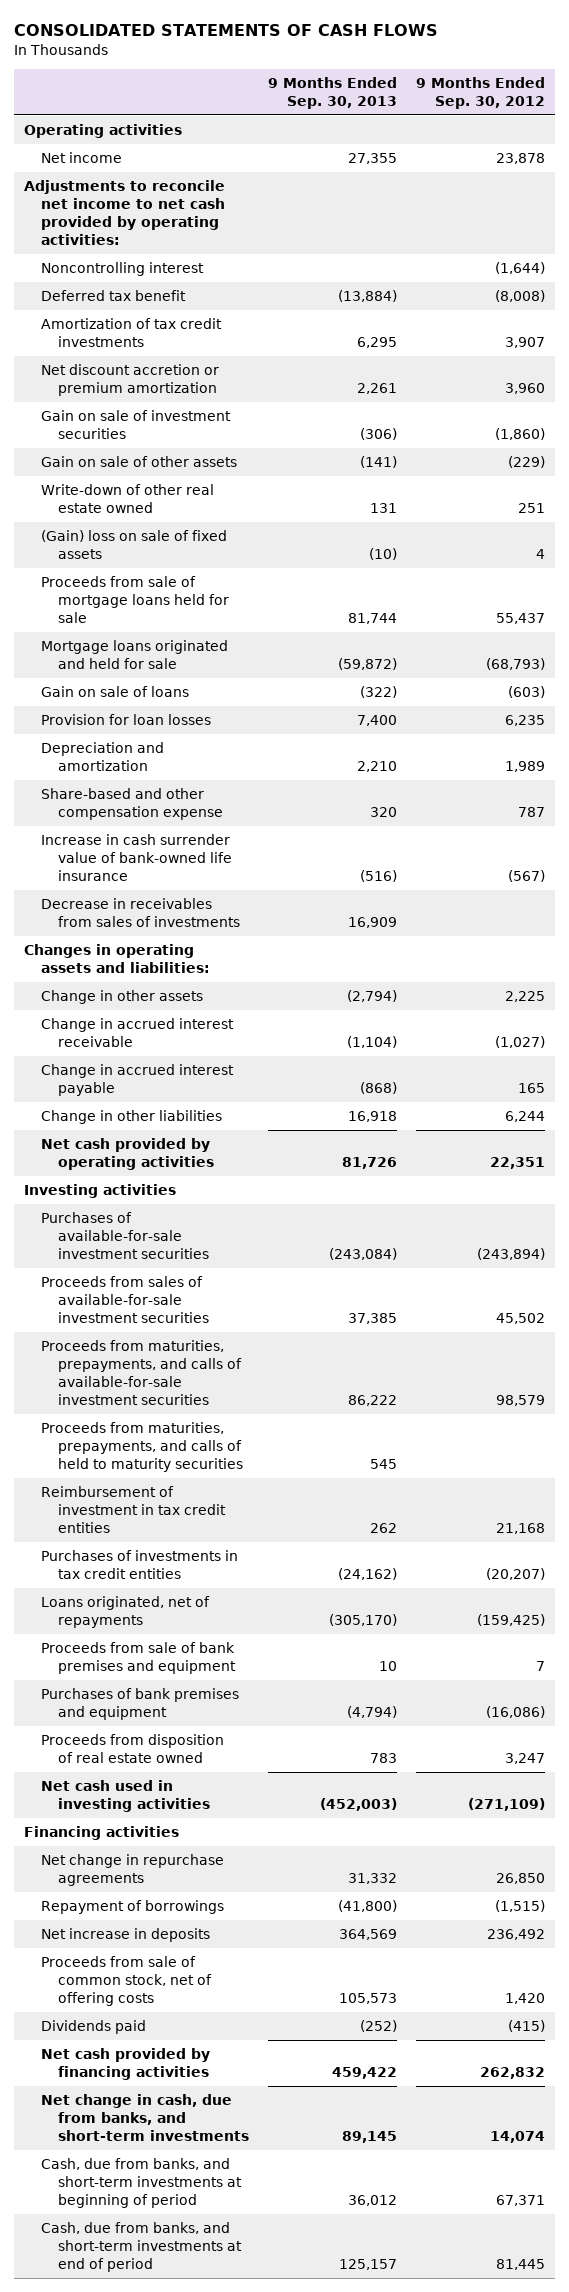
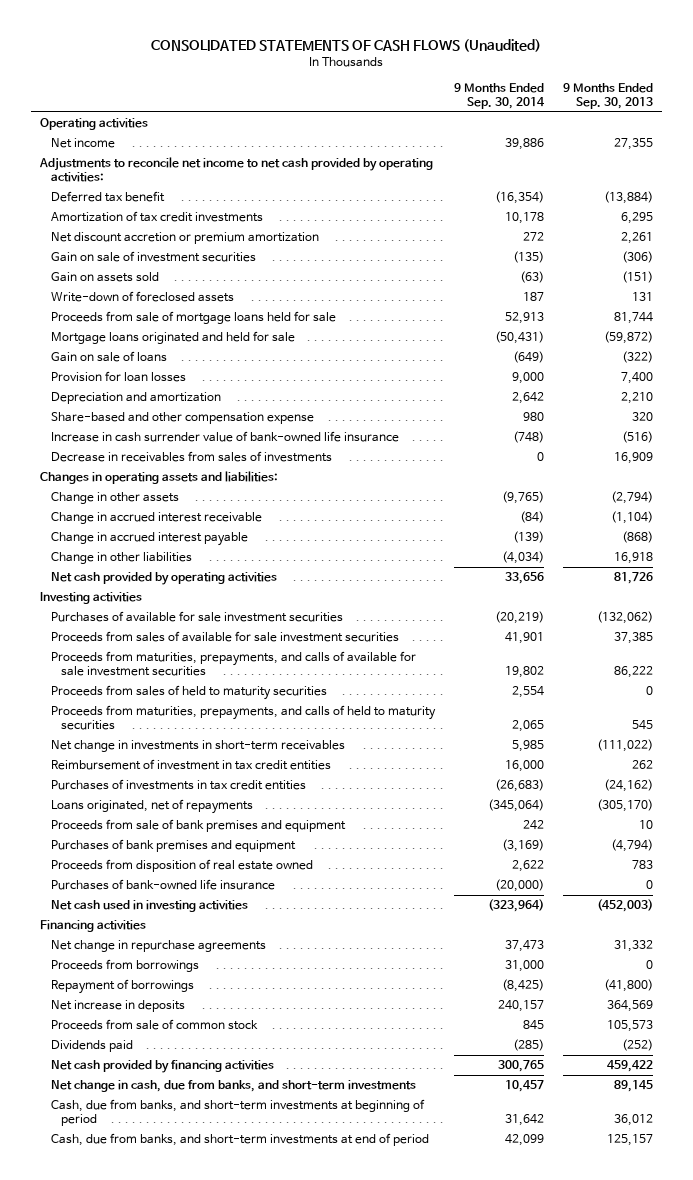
[14,24,439,37] CONSOLIDATED STATEMENTS OF CASH FLOWS -> [151,38,542,52] CONSOLIDATED STATEMENTS OF CASH FLOWS (Unaudited)
[416,76,546,109] 9 Months Ended Sep. 30, 2012 -> none
none -> [453,83,545,110] 9 Months Ended Sep. 30, 2014
[40,262,204,277] Noncontrolling interest -> none
[40,456,237,468] Gain on sale of other assets -> none
[40,530,227,560] (Gain) loss on sale of fixed assets -> none
none -> [50,272,159,283] Gain on assets sold
[40,484,214,514] Write-down of other real estate owned -> [50,291,234,303] Write-down of foreclosed assets
[40,1212,209,1259] Purchases of available-for-sale investment securities -> [50,611,343,623] Purchases of available for sale investment securities
[328,1247,397,1260] (243,084) -> [596,611,653,625] (132,062)
[40,1276,209,1323] Proceeds from sales of available-for-sale investment securities -> [50,631,399,643] Proceeds from sales of available for sale investment securities
[40,1340,242,1405] Proceeds from maturities, prepayments, and calls of available-for-sale investment securities -> [50,651,416,677] Proceeds from maturities, prepayments, and calls of available for sale investment securities
none -> [50,685,327,701] Proceeds from sales of held to maturity securities
none -> [50,740,345,753] Net change in investments in short-term receivables
none -> [50,879,275,891] Purchases of bank-owned life insurance
none -> [50,959,199,973] Proceeds from borrowings
[40,1956,212,2006] Proceeds from sale of common stock, net of offering costs -> [50,1019,258,1031] Proceeds from sale of common stock

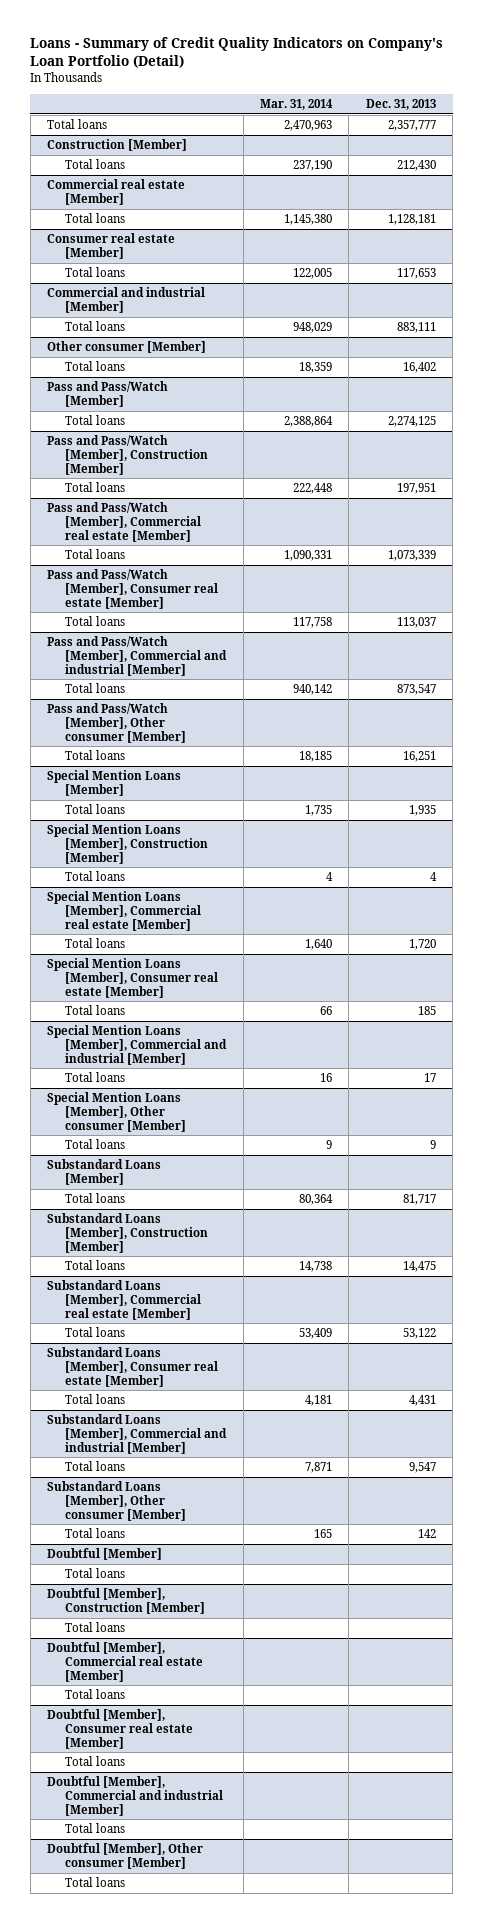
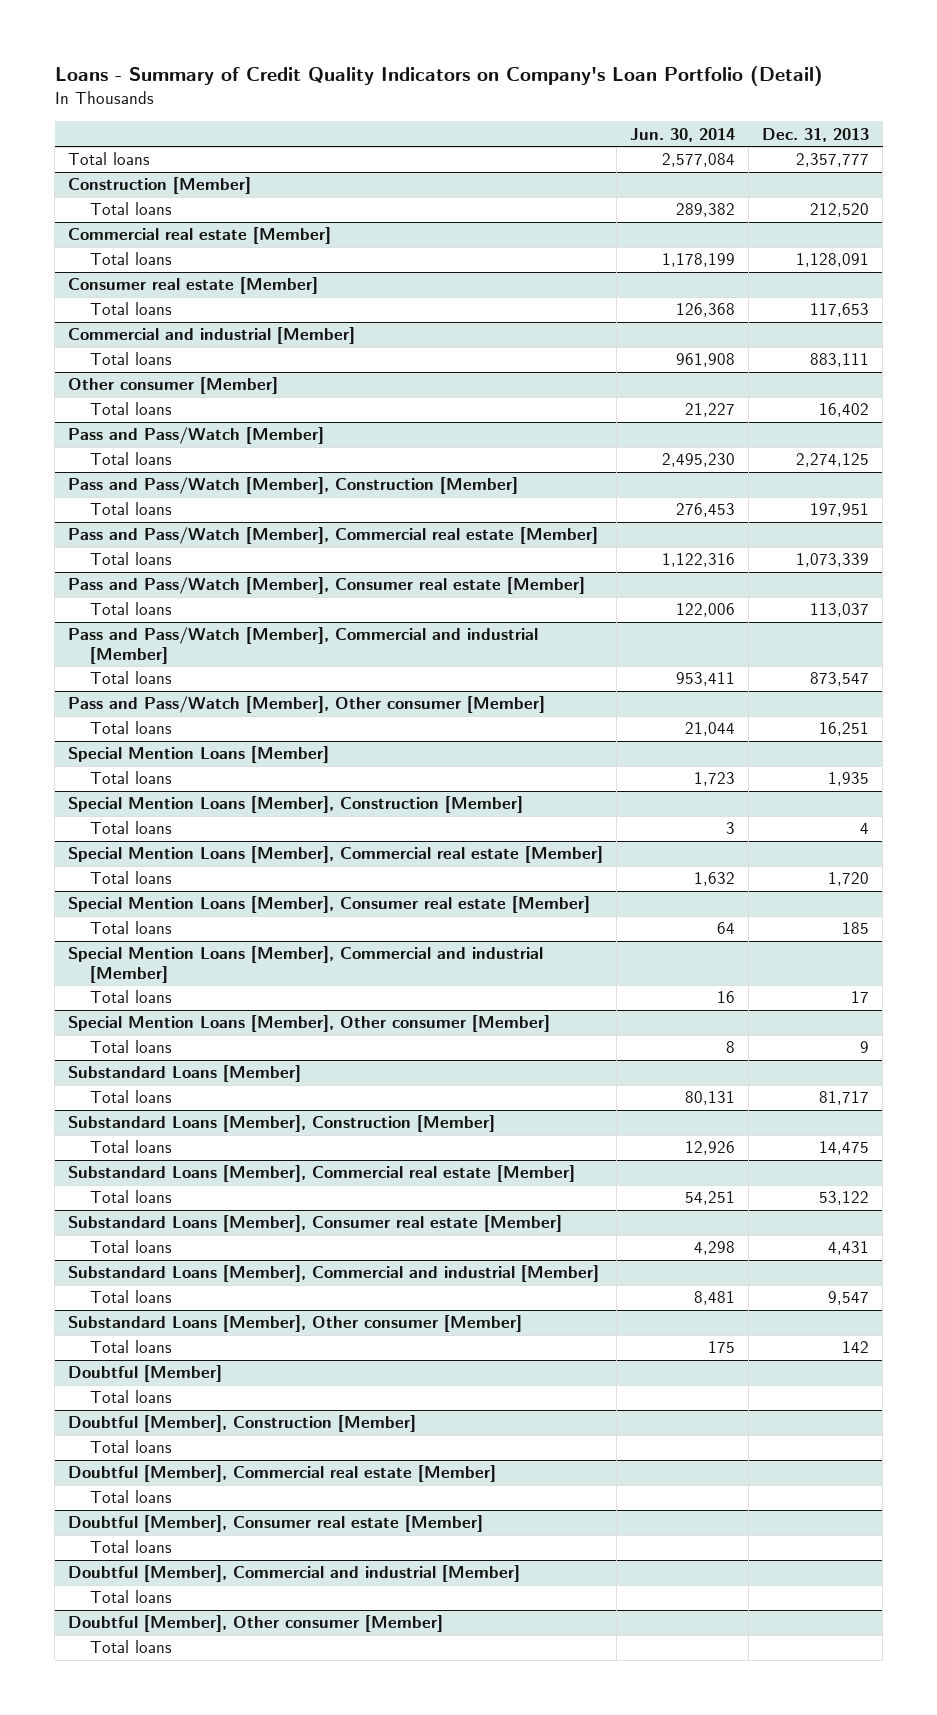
[259,98,333,110] Mar. 31, 2014 -> none
none -> [630,127,736,142] Jun. 30, 2014
[396,160,436,172] 212,430 -> [810,203,870,218] 212,520
[387,214,436,226] 1,128,181 -> [796,253,870,268] 1,128,091

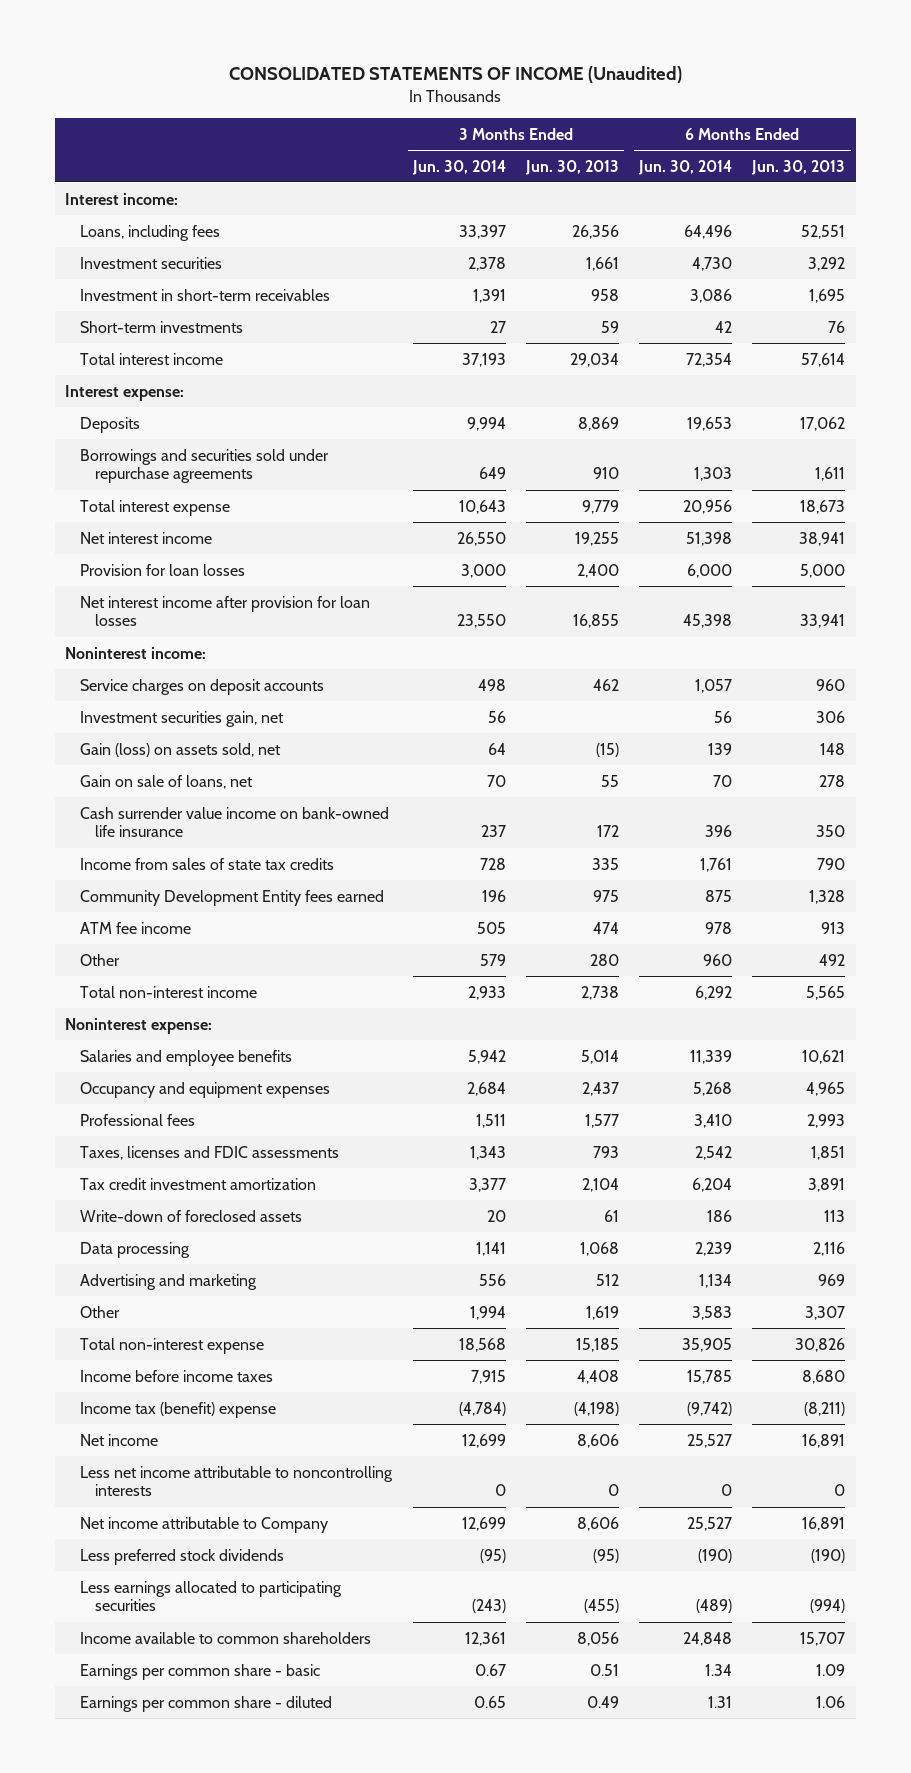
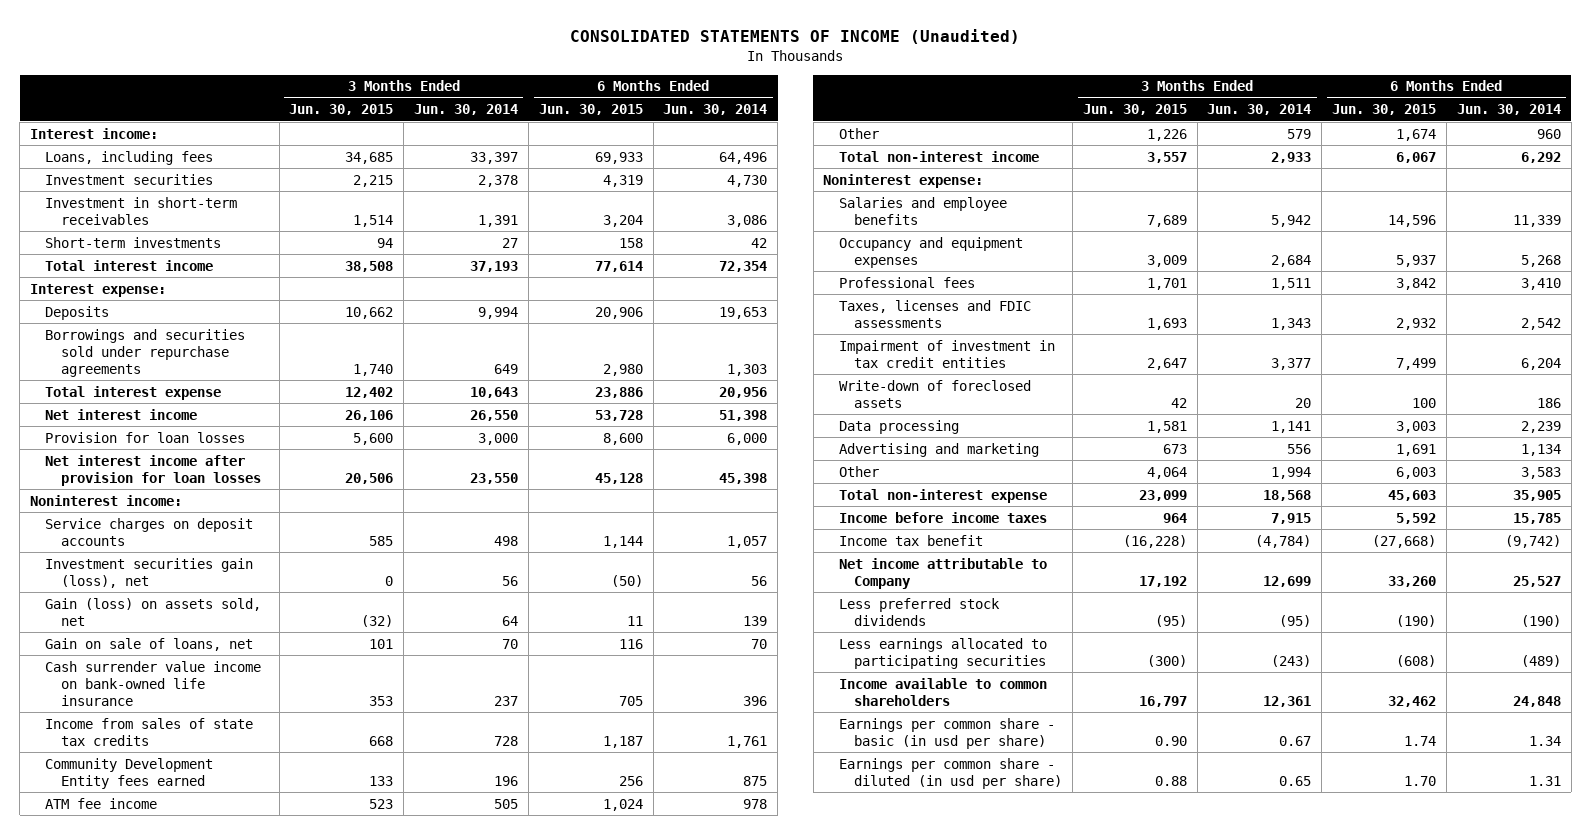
[524,159,619,175] Jun. 30, 2013 -> none
[751,159,846,175] Jun. 30, 2013 -> none
none -> [289,104,394,116] Jun. 30, 2015
none -> [538,104,643,116] Jun. 30, 2015
[80,710,285,727] Investment securities gain, net -> [45,557,254,588] Investment securities gain (loss), net
[80,1177,317,1190] Tax credit investment amortization -> [838,339,1055,368] Impairment of investment in tax credit entities
[80,1433,159,1446] Net income -> none
[80,1465,394,1497] Less net income attributable to noncontrolling interests -> none
[80,1401,277,1418] Income tax (benefit) expense -> [838,534,983,546] Income tax benefit
[80,1663,321,1680] Earnings per common share - basic -> [838,717,1055,749] Earnings per common share - basic (in usd per share)
[80,1695,333,1712] Earnings per common share - diluted -> [838,757,1063,789] Earnings per common share - diluted (in usd per share)

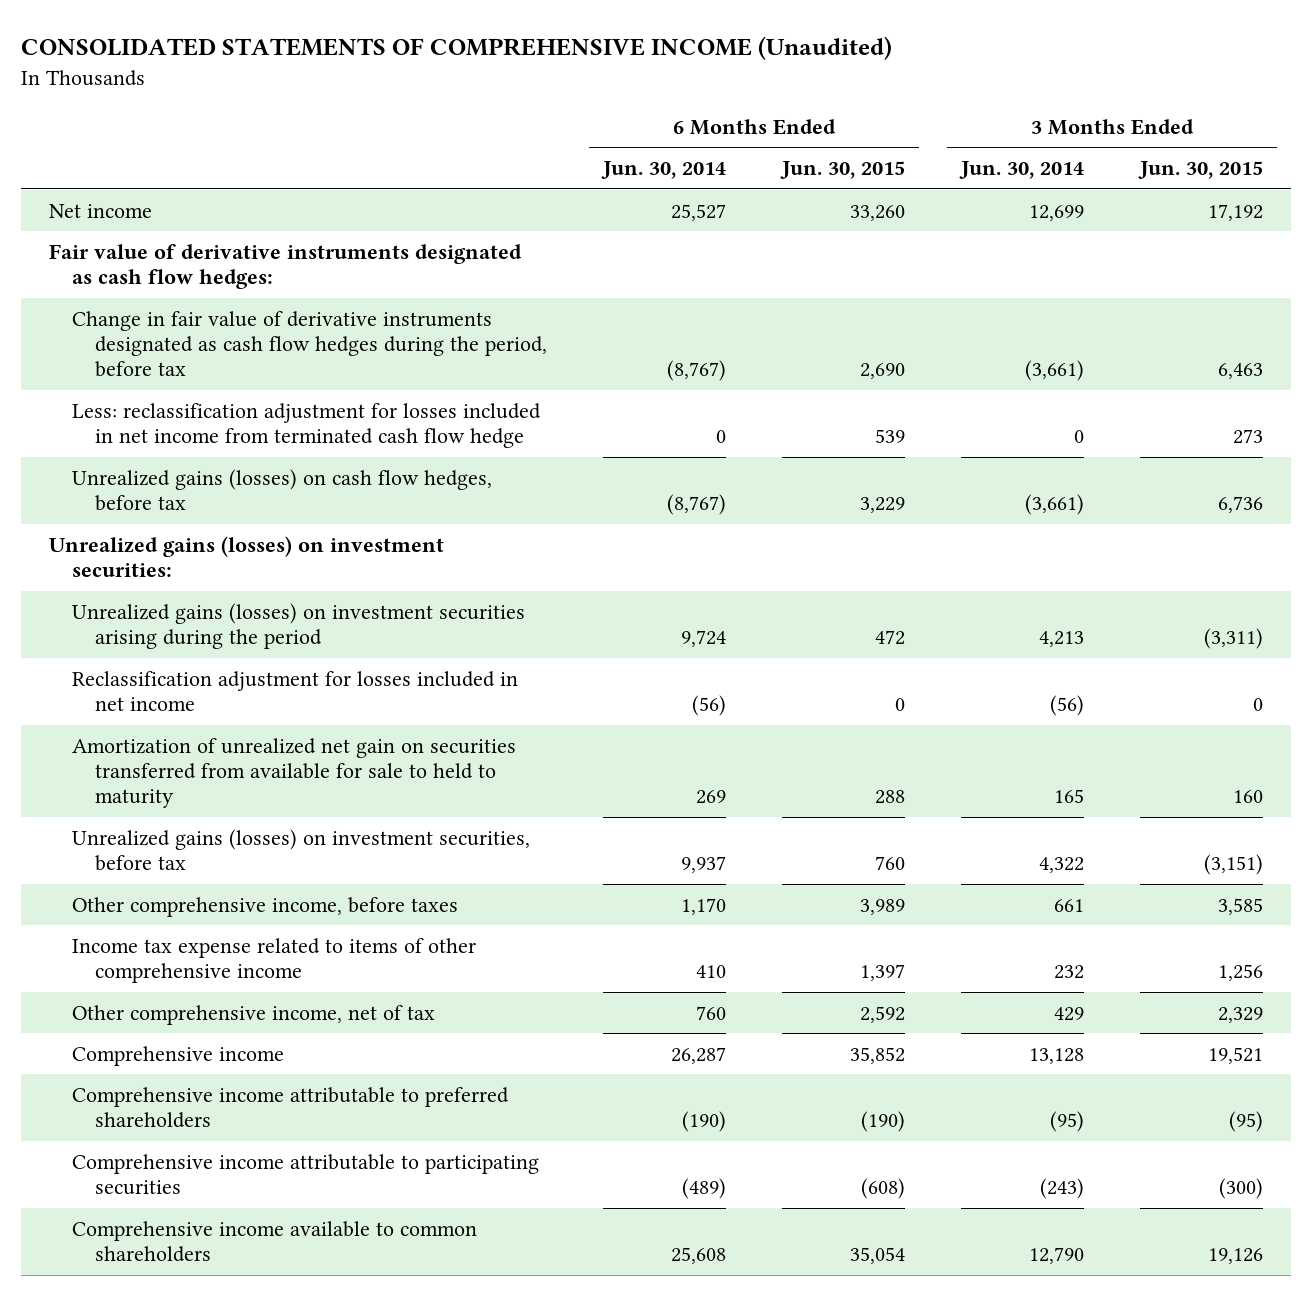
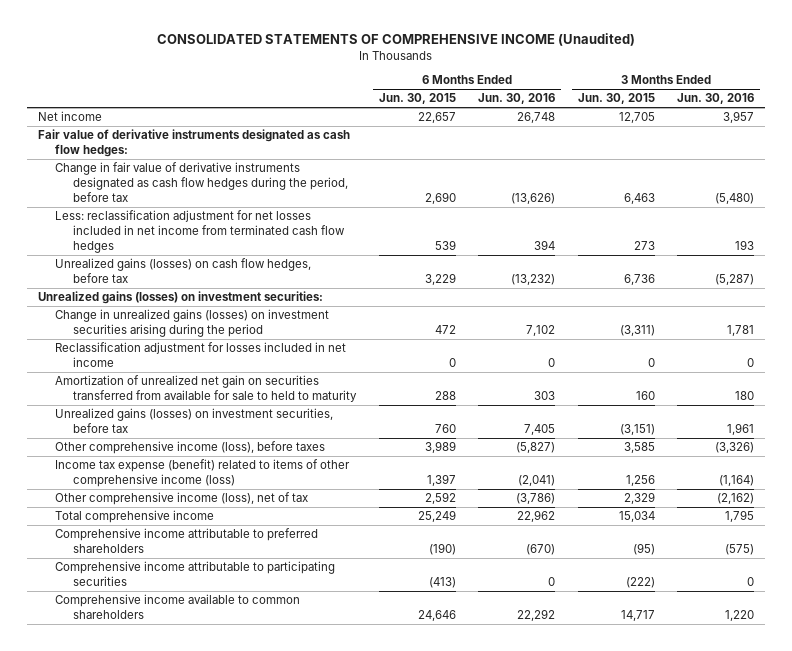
[601,161,727,180] Jun. 30, 2014 -> none
[959,161,1085,180] Jun. 30, 2014 -> none
none -> [478,93,556,105] Jun. 30, 2016
none -> [676,93,754,105] Jun. 30, 2016
[850,204,906,221] 33,260 -> [417,112,456,124] 22,657
[1208,203,1264,221] 17,192 -> [618,112,655,124] 12,705
[72,402,542,449] Less: reclassification adjustment for losses included in net income from terminated cash flow hedge -> [55,210,346,253] Less: reclassification adjustment for net losses included in net income from terminated cash flow hedges
[72,602,526,650] Unrealized gains (losses) on investment securities arising during the period -> [55,309,330,338] Change in unrealized gains (losses) on investment securities arising during the period
[72,896,459,917] Other comprehensive income, before taxes -> [55,441,326,455] Other comprehensive income (loss), before taxes
[72,937,477,984] Income tax expense related to items of other comprehensive income -> [55,459,351,488] Income tax expense (benefit) related to items of other comprehensive income (loss)
[72,1004,436,1025] Other comprehensive income, net of tax -> [55,492,309,506] Other comprehensive income (loss), net of tax
[72,1045,285,1066] Comprehensive income -> [55,510,215,524] Total comprehensive income
[850,1046,906,1064] 35,852 -> [417,510,456,523] 25,249
[1208,1046,1264,1064] 19,521 -> [618,511,655,523] 15,034
[861,1178,906,1200] (608) -> [428,577,456,589] (413)
[1219,1178,1264,1200] (300) -> [625,577,655,589] (222)
[850,1247,906,1265] 35,054 -> [417,610,456,622] 24,646
[1208,1248,1264,1265] 19,126 -> [620,610,655,622] 14,717

